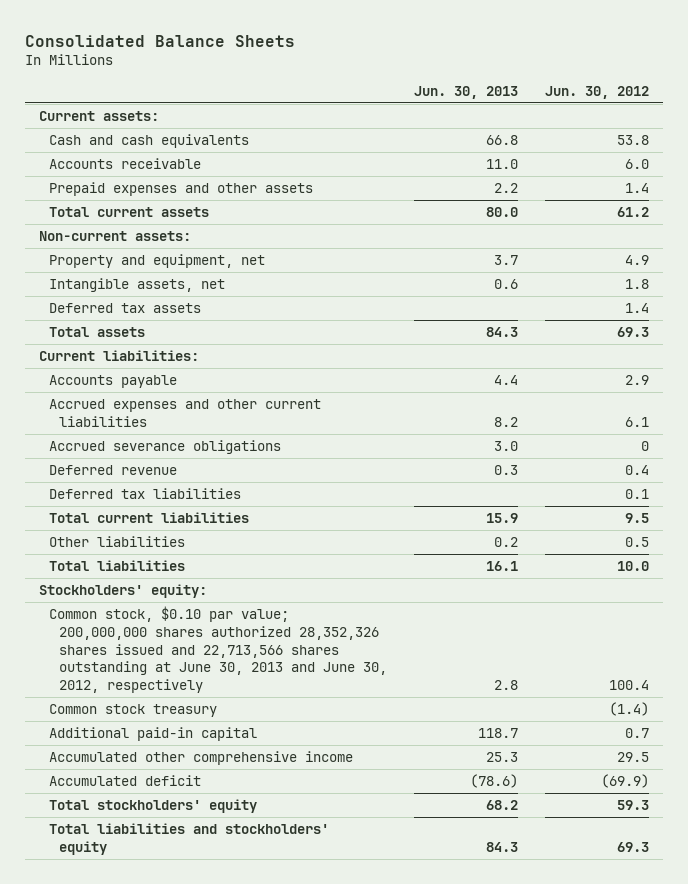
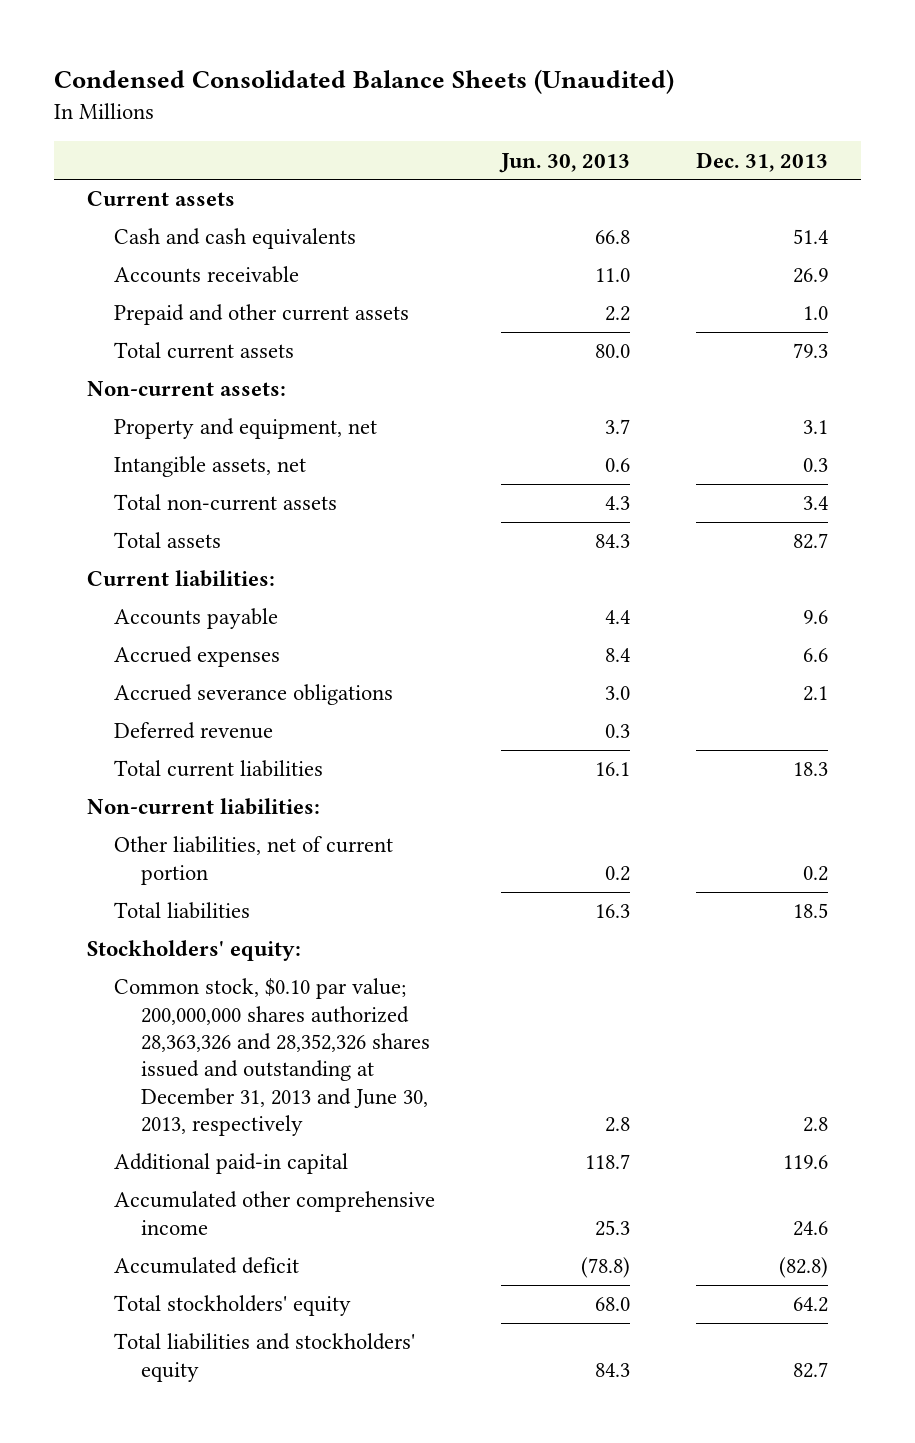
[25,34,296,47] Consolidated Balance Sheets -> [53,69,674,95] Condensed Consolidated Balance Sheets (Unaudited)
[544,85,649,99] Jun. 30, 2012 -> none
none -> [696,151,829,172] Dec. 31, 2013
[38,110,159,121] Current assets: -> [86,191,235,207] Current assets
[48,181,313,196] Prepaid expenses and other assets -> [114,304,410,326] Prepaid and other current assets
[48,302,201,313] Deferred tax assets -> none
none -> [114,494,338,512] Total non-current assets
[48,398,321,427] Accrued expenses and other current liabilities -> none
none -> [114,646,281,668] Accrued expenses
[48,487,241,499] Deferred tax liabilities -> none
[485,512,518,523] 15.9 -> [595,762,631,777] 16.1
none -> [86,798,320,816] Non-current liabilities:
[48,535,185,547] Other liabilities -> [114,836,394,885] Other liabilities, net of current portion
[485,560,518,571] 16.1 -> [595,904,631,919] 16.3
[48,703,217,717] Common stock treasury -> none
[48,605,387,694] Common stock, $0.10 par value; 200,000,000 shares authorized 28,352,326 shares issued and 22,713,566 shares outstanding at June 30, 2013 and June 30, 2012, respectively -> [114,978,431,1137] Common stock, $0.10 par value; 200,000,000 shares authorized 28,363,326 and 28,352,326 shares issued and outstanding at December 31, 2013 and June 30, 2013, respectively
[469,773,518,788] (78.6) -> [581,1257,631,1279] (78.8)
[485,799,518,810] 68.2 -> [595,1297,631,1312] 68.0

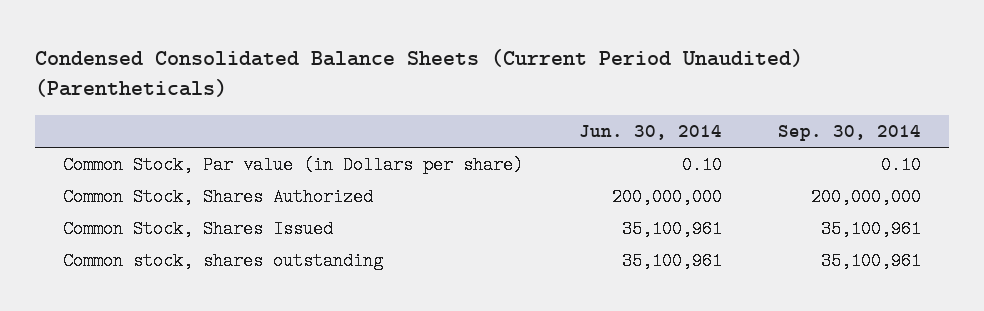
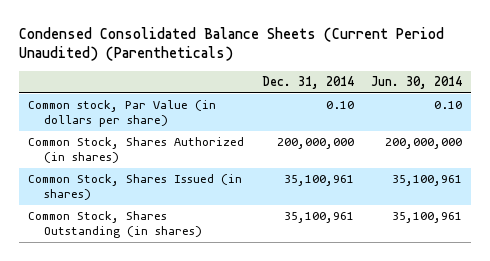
[778,124,922,141] Sep. 30, 2014 -> none
none -> [261,76,354,90] Dec. 31, 2014
[63,156,524,175] Common Stock, Par value (in Dollars per share) -> [28,100,217,127] Common stock, Par Value (in dollars per share)
[63,188,374,207] Common Stock, Shares Authorized -> [28,137,245,163] Common Stock, Shares Authorized (in shares)
[63,220,334,239] Common Stock, Shares Issued -> [28,174,243,200] Common Stock, Shares Issued (in shares)
[63,252,384,271] Common stock, shares outstanding -> [28,211,202,238] Common Stock, Shares Outstanding (in shares)

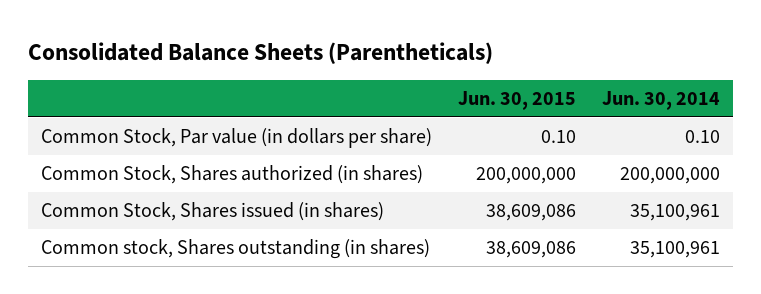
[19,26,445,62] Condensed Consolidated Balance Sheets (Current Period Unaudited) (Parentheticals) -> [28,41,494,64] Consolidated Balance Sheets (Parentheticals)
[261,76,354,90] Dec. 31, 2014 -> none
none -> [458,90,577,110] Jun. 30, 2015
[28,100,217,127] Common stock, Par Value (in dollars per share) -> [41,128,433,149] Common Stock, Par value (in dollars per share)
[28,137,245,163] Common Stock, Shares Authorized (in shares) -> [41,165,424,185] Common Stock, Shares authorized (in shares)
[28,174,243,200] Common Stock, Shares Issued (in shares) -> [41,202,385,222] Common Stock, Shares issued (in shares)
[28,211,202,238] Common Stock, Shares Outstanding (in shares) -> [41,239,431,260] Common stock, Shares outstanding (in shares)

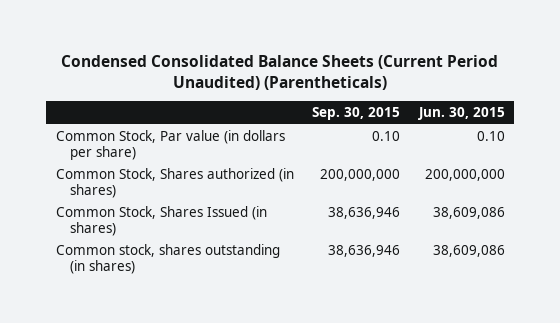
[28,41,494,64] Consolidated Balance Sheets (Parentheticals) -> [61,54,499,90] Condensed Consolidated Balance Sheets (Current Period Unaudited) (Parentheticals)
[601,90,720,110] Jun. 30, 2014 -> none
none -> [312,107,401,121] Sep. 30, 2015
[41,202,385,222] Common Stock, Shares issued (in shares) -> [55,206,267,236] Common Stock, Shares Issued (in shares)
[41,239,431,260] Common stock, Shares outstanding (in shares) -> [55,244,280,274] Common stock, shares outstanding (in shares)

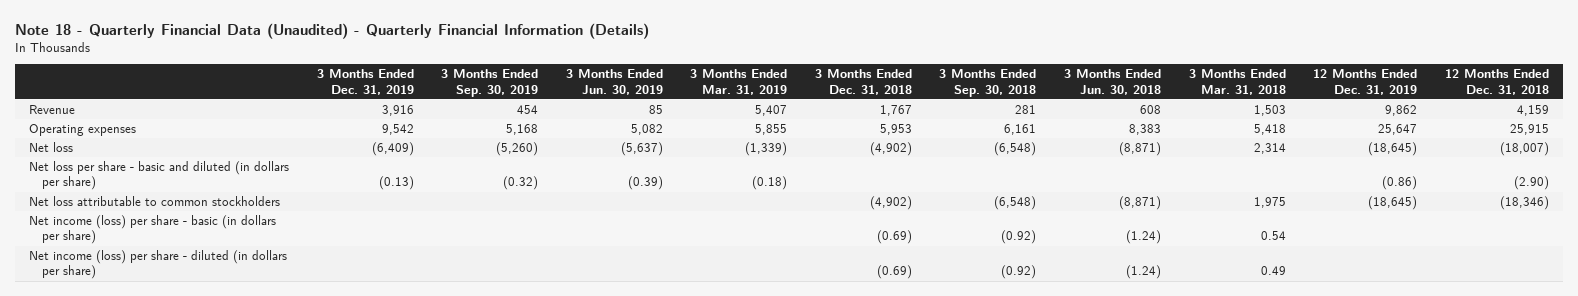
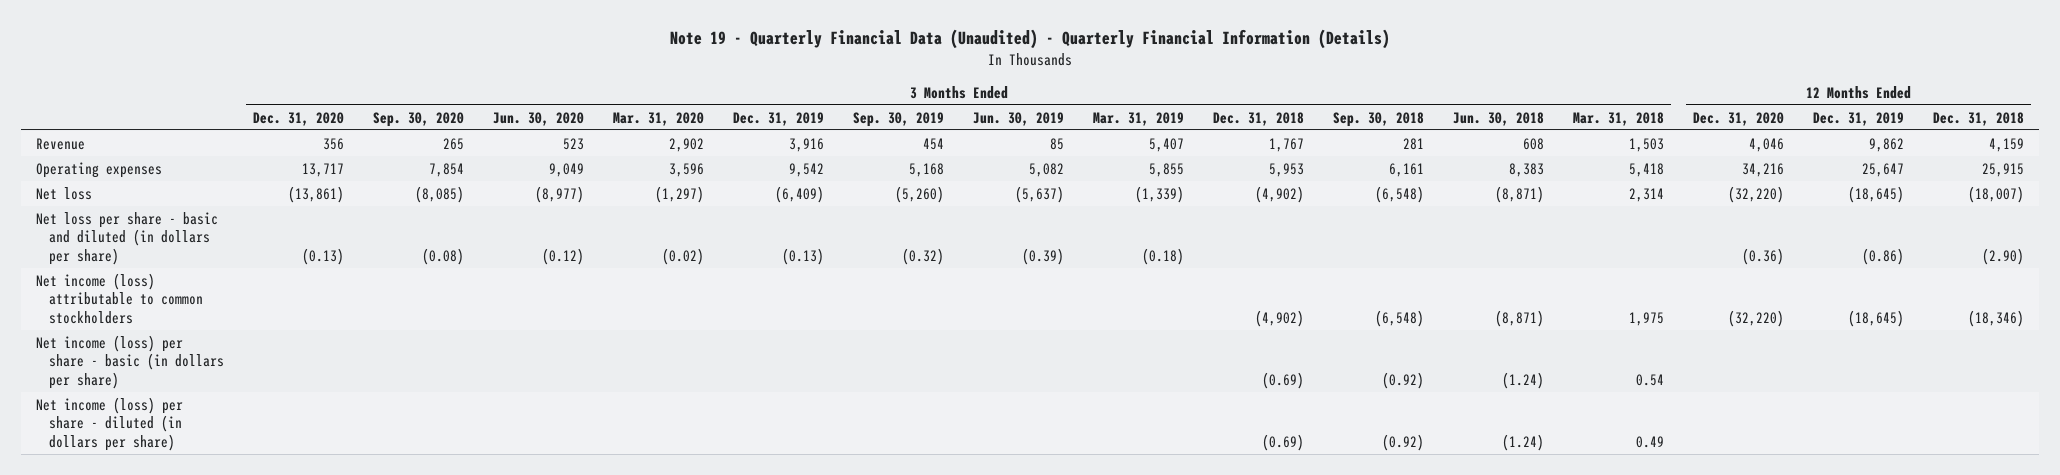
[15,22,650,39] Note 18 - Quarterly Financial Data (Unaudited) - Quarterly Financial Information (Details) -> [669,29,1390,50] Note 19 - Quarterly Financial Data (Unaudited) - Quarterly Financial Information (Details)
none -> [253,111,345,126] Dec. 31, 2020
none -> [373,111,465,127] Sep. 30, 2020
none -> [493,111,585,126] Jun. 30, 2020
none -> [613,111,705,126] Mar. 31, 2020
none -> [1693,111,1785,126] Dec. 31, 2020
[29,195,281,206] Net loss attributable to common stockholders -> [35,272,204,324] Net income (loss) attributable to common stockholders

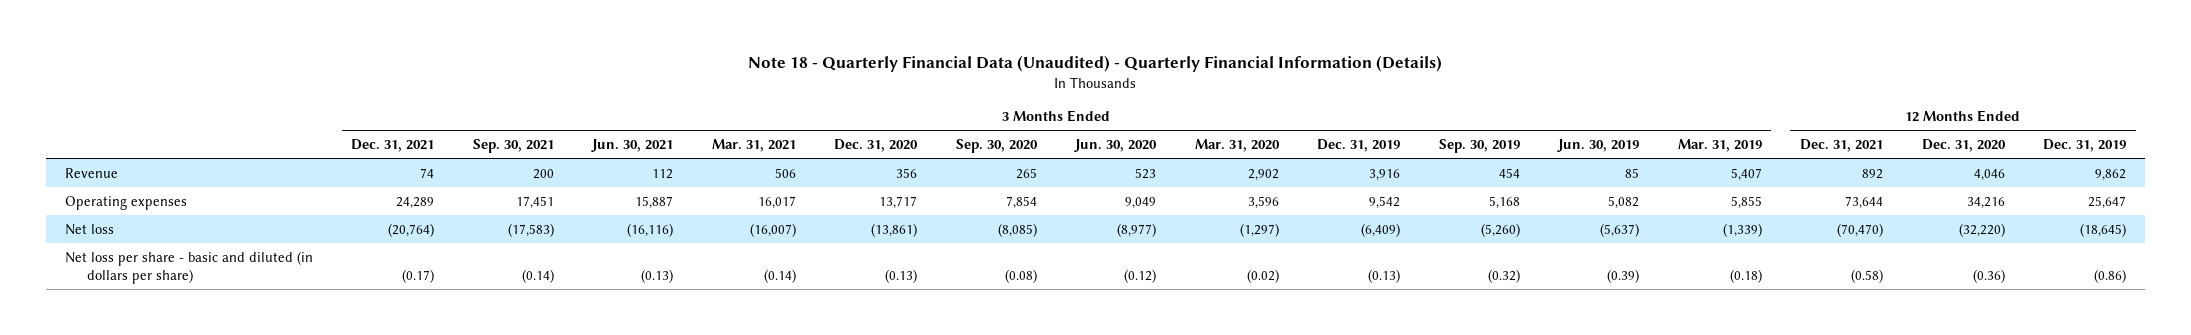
[669,29,1390,50] Note 19 - Quarterly Financial Data (Unaudited) - Quarterly Financial Information (Details) -> [748,55,1443,73] Note 18 - Quarterly Financial Data (Unaudited) - Quarterly Financial Information (Details)
[1213,111,1305,126] Dec. 31, 2018 -> none
[1333,111,1425,127] Sep. 30, 2018 -> none
[1453,111,1545,126] Jun. 30, 2018 -> none
[1573,111,1665,126] Mar. 31, 2018 -> none
[1933,111,2025,126] Dec. 31, 2018 -> none
none -> [351,139,435,153] Dec. 31, 2021
none -> [472,139,554,154] Sep. 30, 2021
none -> [591,139,674,153] Jun. 30, 2021
none -> [711,139,796,153] Mar. 31, 2021
none -> [1800,139,1884,153] Dec. 31, 2021
[35,272,204,324] Net income (loss) attributable to common stockholders -> none
[35,334,225,389] Net income (loss) per share - basic (in dollars per share) -> none
[35,396,183,451] Net income (loss) per share - diluted (in dollars per share) -> none

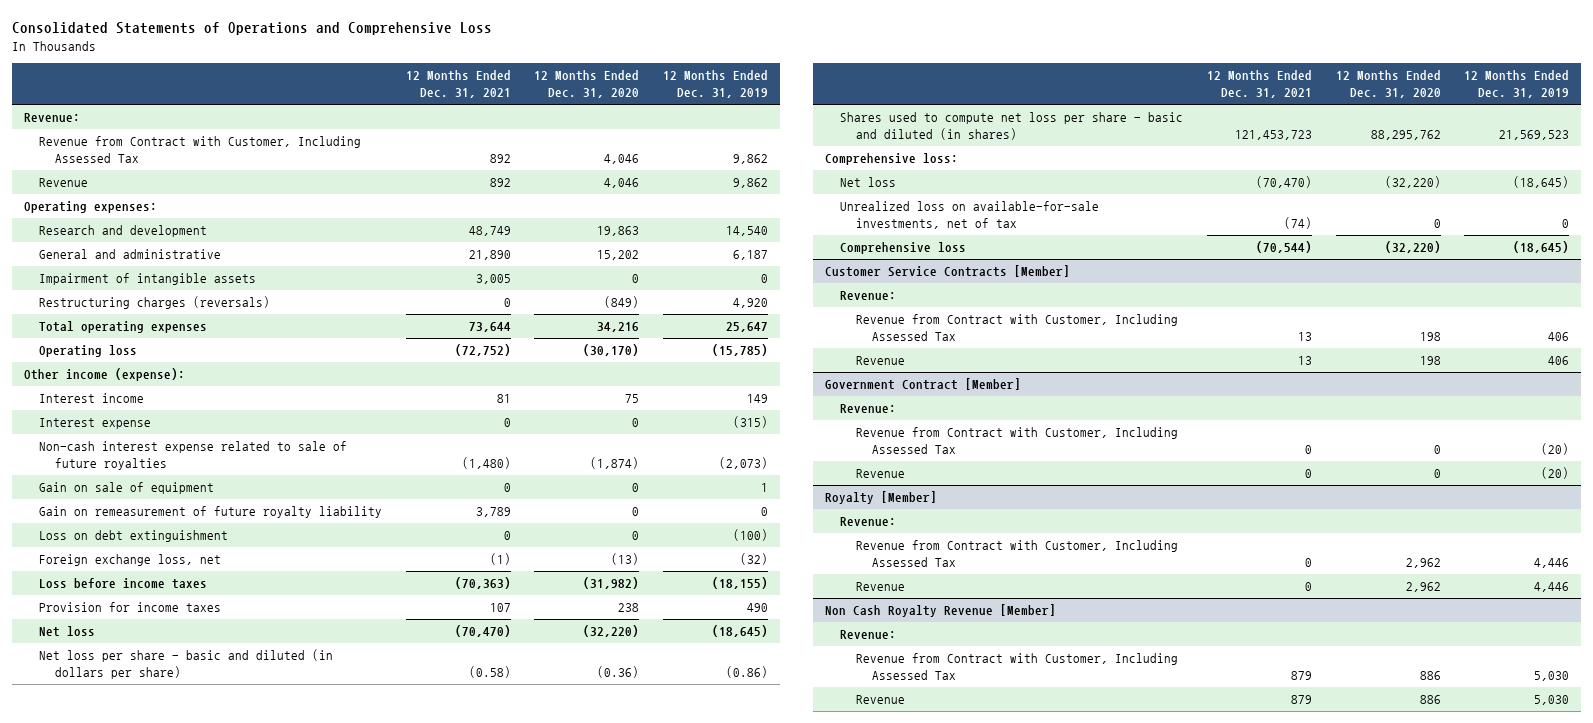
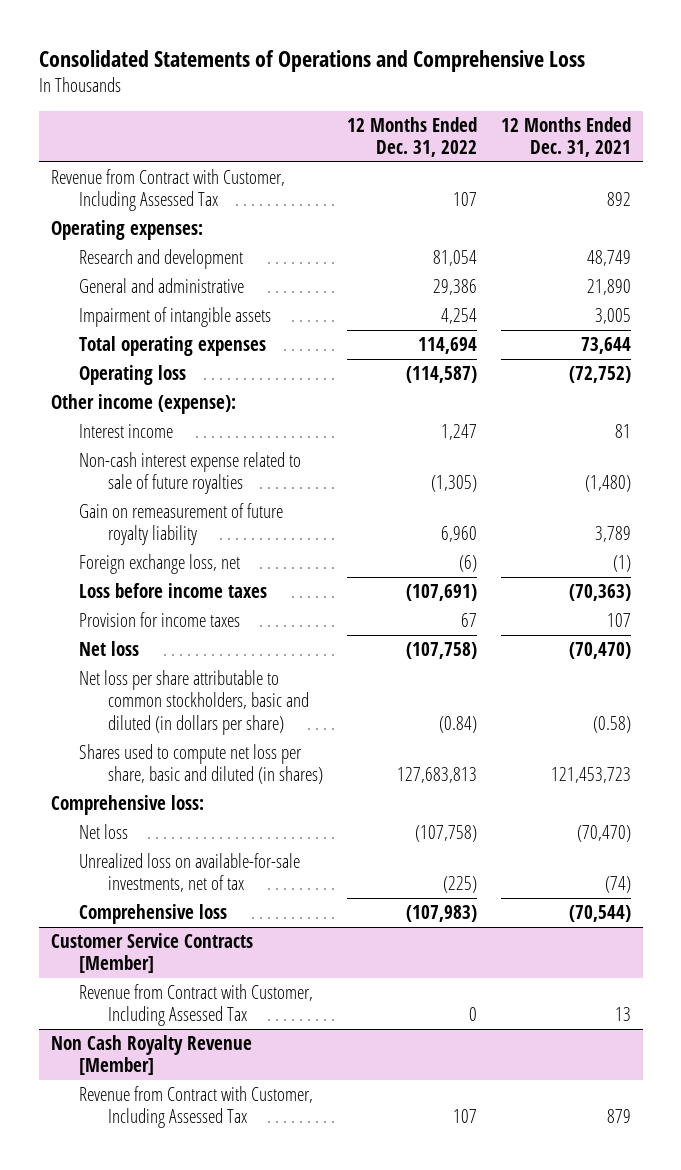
[534,70,640,99] 12 Months Ended Dec. 31, 2020 -> none
[663,70,769,99] 12 Months Ended Dec. 31, 2019 -> none
none -> [346,116,477,158] 12 Months Ended Dec. 31, 2022
[23,113,80,123] Revenue: -> none
[39,178,89,188] Revenue -> none
[39,296,271,310] Restructuring charges (reversals) -> none
[39,418,152,430] Interest expense -> none
[39,482,215,495] Gain on sale of equipment -> none
[39,530,229,543] Loss on debt extinguishment -> none
[39,649,334,680] Net loss per share - basic and diluted (in dollars per share) -> [79,669,309,735] Net loss per share attributable to common stockholders, basic and diluted (in dollars per share)
[840,112,1184,141] Shares used to compute net loss per share - basic and diluted (in shares) -> [79,743,323,785] Shares used to compute net loss per share, basic and diluted (in shares)
[840,291,897,301] Revenue: -> none
[856,356,906,366] Revenue -> none
[824,378,1021,391] Government Contract [Member] -> none
[840,404,897,414] Revenue: -> none
[856,427,1179,455] Revenue from Contract with Customer, Including Assessed Tax -> none
[856,469,906,479] Revenue -> none
[824,491,937,505] Royalty [Member] -> none
[840,517,897,527] Revenue: -> none
[856,540,1179,568] Revenue from Contract with Customer, Including Assessed Tax -> none
[856,582,906,592] Revenue -> none
[840,630,897,640] Revenue: -> none
[856,695,906,705] Revenue -> none

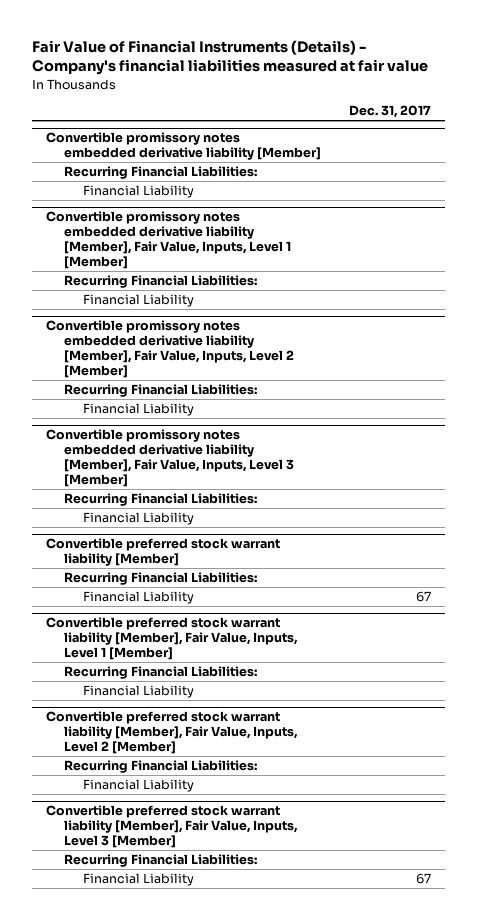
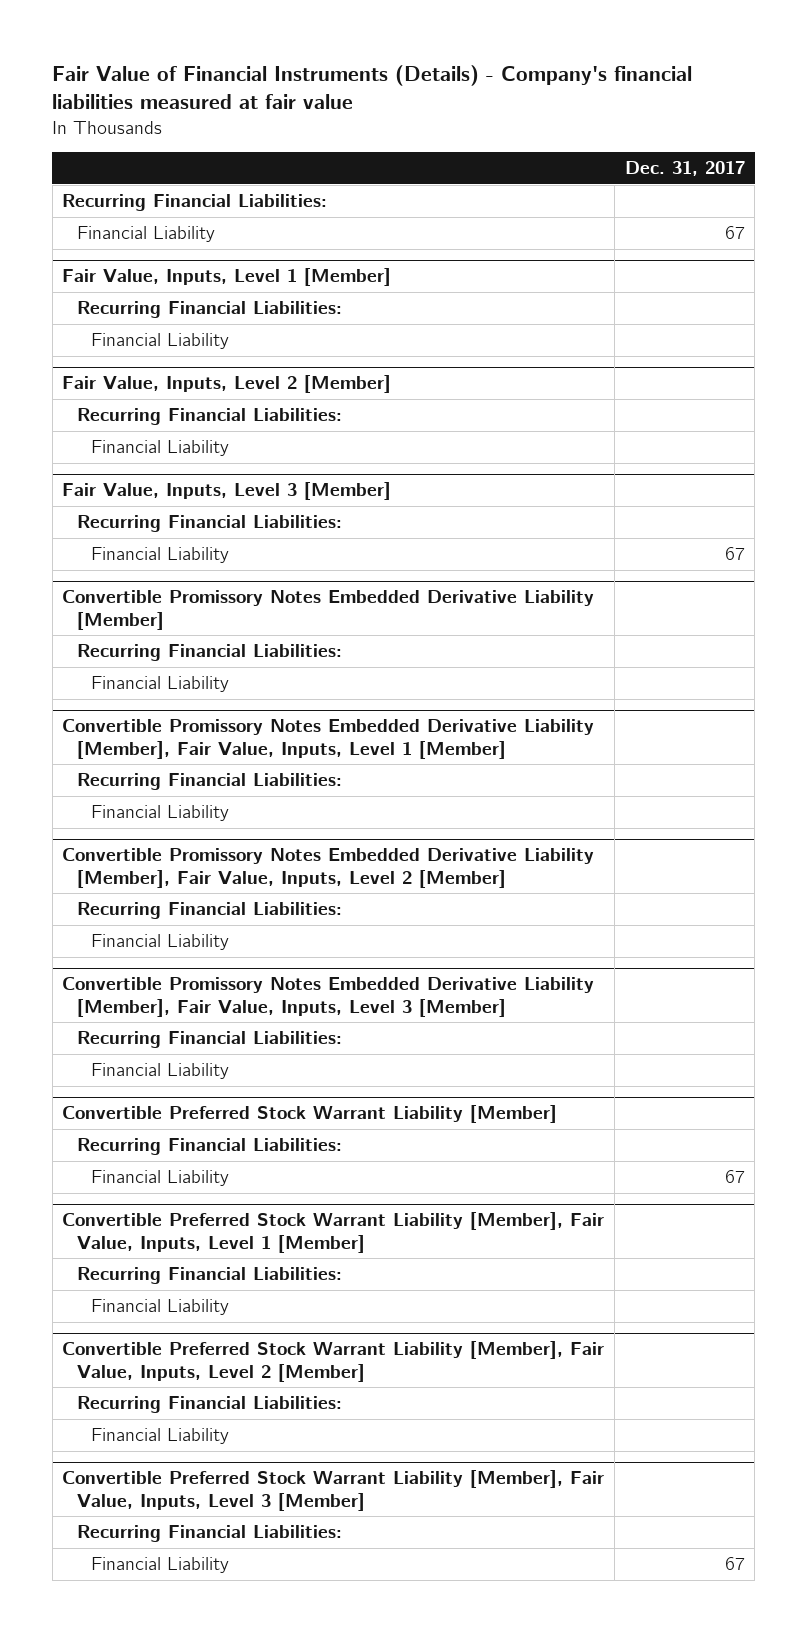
[45,132,322,161] Convertible promissory notes embedded derivative liability [Member] -> none
none -> [76,226,215,243] Financial Liability
none -> [62,268,392,287] Fair Value, Inputs, Level 1 [Member]
none -> [76,301,342,319] Recurring Financial Liabilities:
[45,211,292,269] Convertible promissory notes embedded derivative liability [Member], Fair Value, Inputs, Level 1 [Member] -> none
none -> [62,375,392,394] Fair Value, Inputs, Level 2 [Member]
[45,320,295,378] Convertible promissory notes embedded derivative liability [Member], Fair Value, Inputs, Level 2 [Member] -> none
none -> [62,482,392,501] Fair Value, Inputs, Level 3 [Member]
none -> [91,547,230,564] Financial Liability
none -> [62,590,595,630] Convertible Promissory Notes Embedded Derivative Liability [Member]
none -> [76,644,342,662] Recurring Financial Liabilities:
[45,429,295,487] Convertible promissory notes embedded derivative liability [Member], Fair Value, Inputs, Level 3 [Member] -> [62,719,595,759] Convertible Promissory Notes Embedded Derivative Liability [Member], Fair Value, Inputs, Level 1 [Member]
[45,538,280,567] Convertible preferred stock warrant liability [Member] -> none
none -> [62,848,595,888] Convertible Promissory Notes Embedded Derivative Liability [Member], Fair Value, Inputs, Level 2 [Member]
none -> [91,934,230,951] Financial Liability
none -> [62,977,595,1017] Convertible Promissory Notes Embedded Derivative Liability [Member], Fair Value, Inputs, Level 3 [Member]
none -> [76,1031,342,1049] Recurring Financial Liabilities:
none -> [91,1063,230,1080] Financial Liability
none -> [62,1105,558,1124] Convertible Preferred Stock Warrant Liability [Member]
none -> [76,1138,342,1156] Recurring Financial Liabilities:
[45,617,299,660] Convertible preferred stock warrant liability [Member], Fair Value, Inputs, Level 1 [Member] -> [62,1212,605,1253] Convertible Preferred Stock Warrant Liability [Member], Fair Value, Inputs, Level 1 [Member]
[45,711,299,754] Convertible preferred stock warrant liability [Member], Fair Value, Inputs, Level 2 [Member] -> [62,1341,605,1382] Convertible Preferred Stock Warrant Liability [Member], Fair Value, Inputs, Level 2 [Member]
[45,805,299,848] Convertible preferred stock warrant liability [Member], Fair Value, Inputs, Level 3 [Member] -> [62,1470,605,1511] Convertible Preferred Stock Warrant Liability [Member], Fair Value, Inputs, Level 3 [Member]

